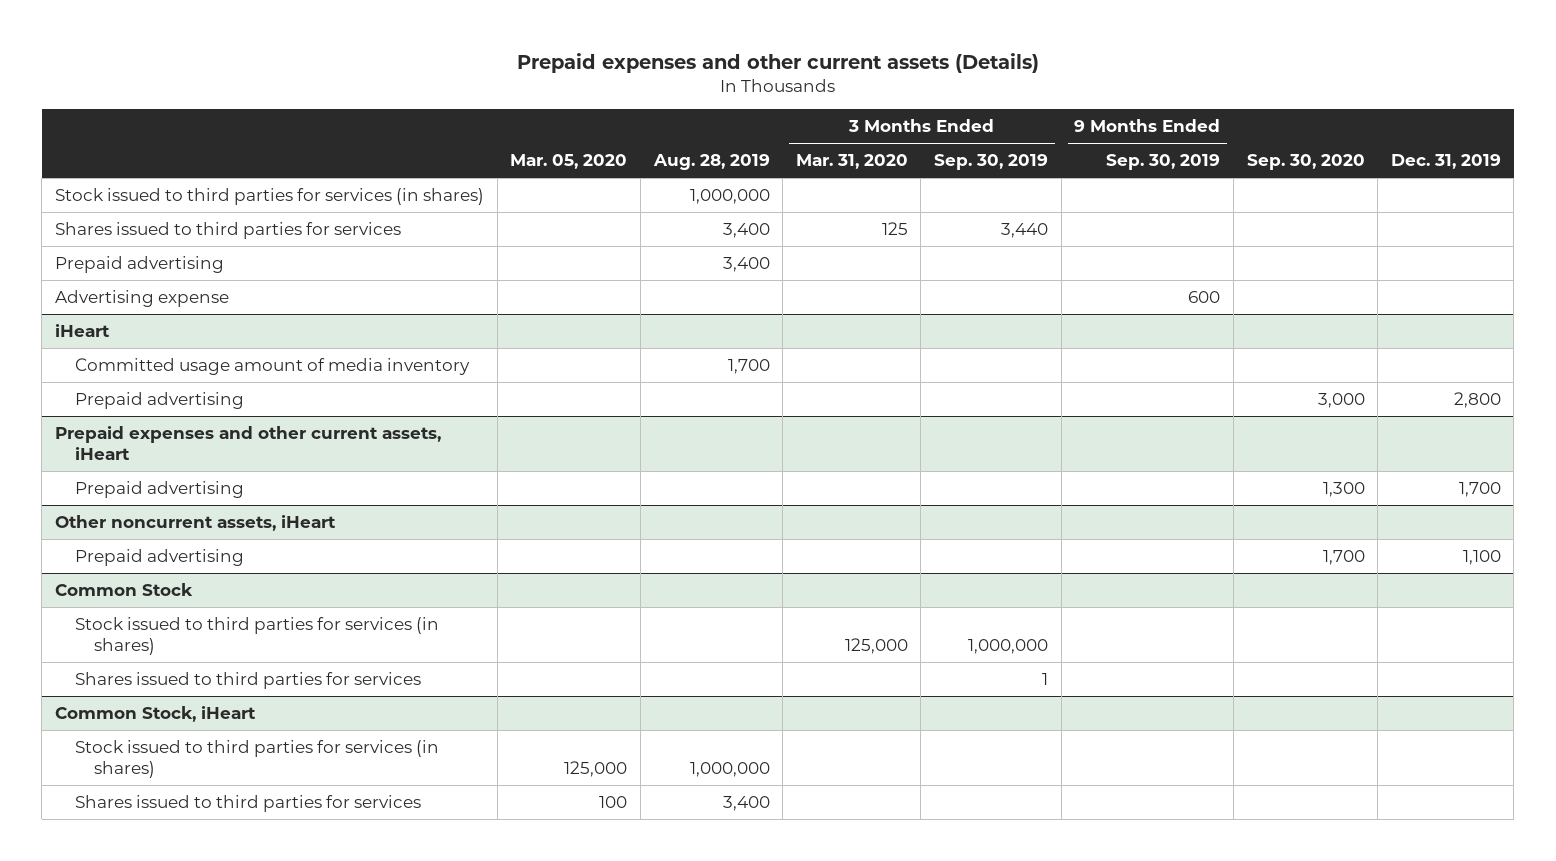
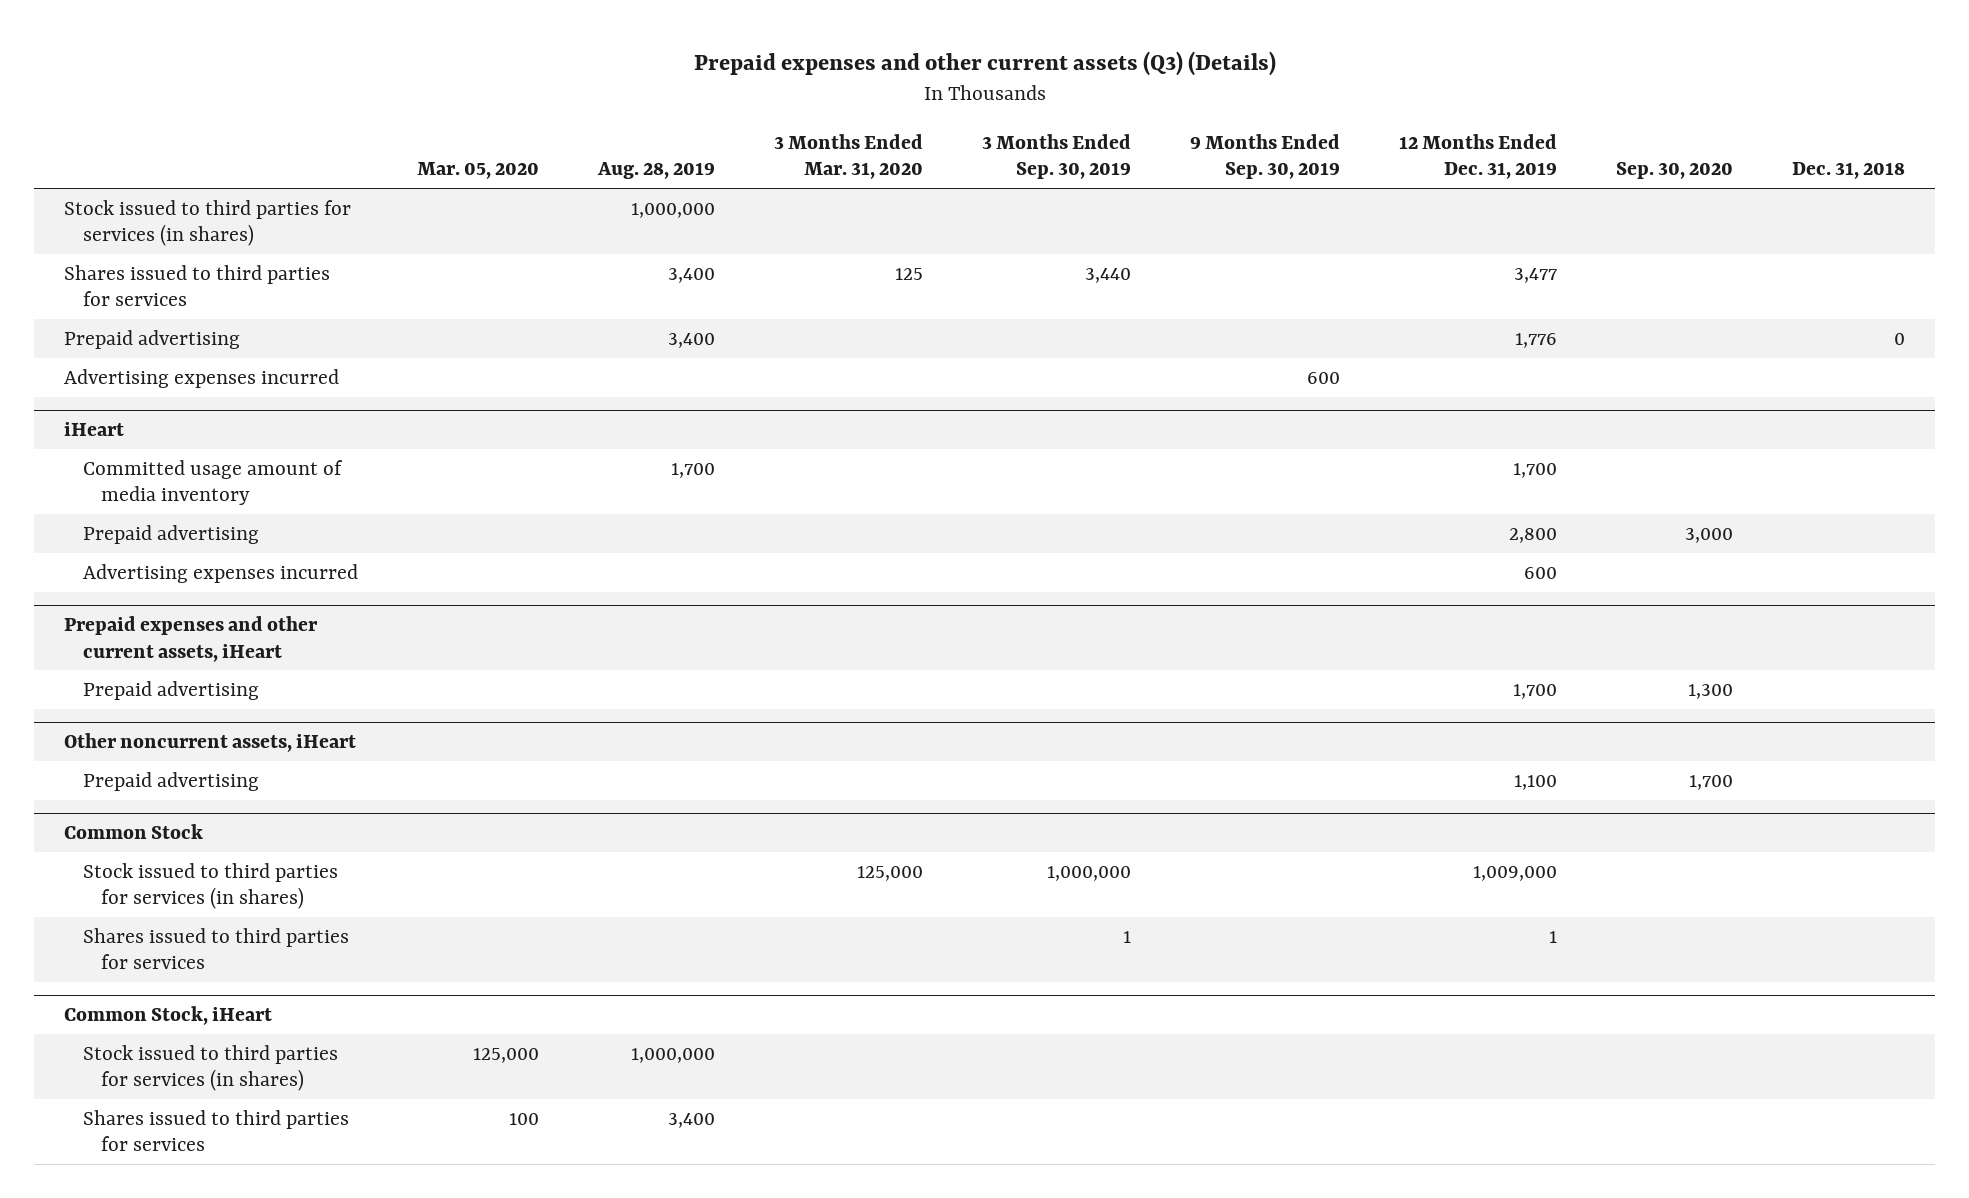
[516,52,1039,73] Prepaid expenses and other current assets (Details) -> [693,50,1276,76] Prepaid expenses and other current assets (Q3) (Details)
[1390,154,1501,170] Dec. 31, 2019 -> none
none -> [1399,133,1558,180] 12 Months Ended Dec. 31, 2019
none -> [1792,162,1906,180] Dec. 31, 2018
[55,290,230,308] Advertising expense -> [63,368,339,388] Advertising expenses incurred
none -> [82,563,358,583] Advertising expenses incurred

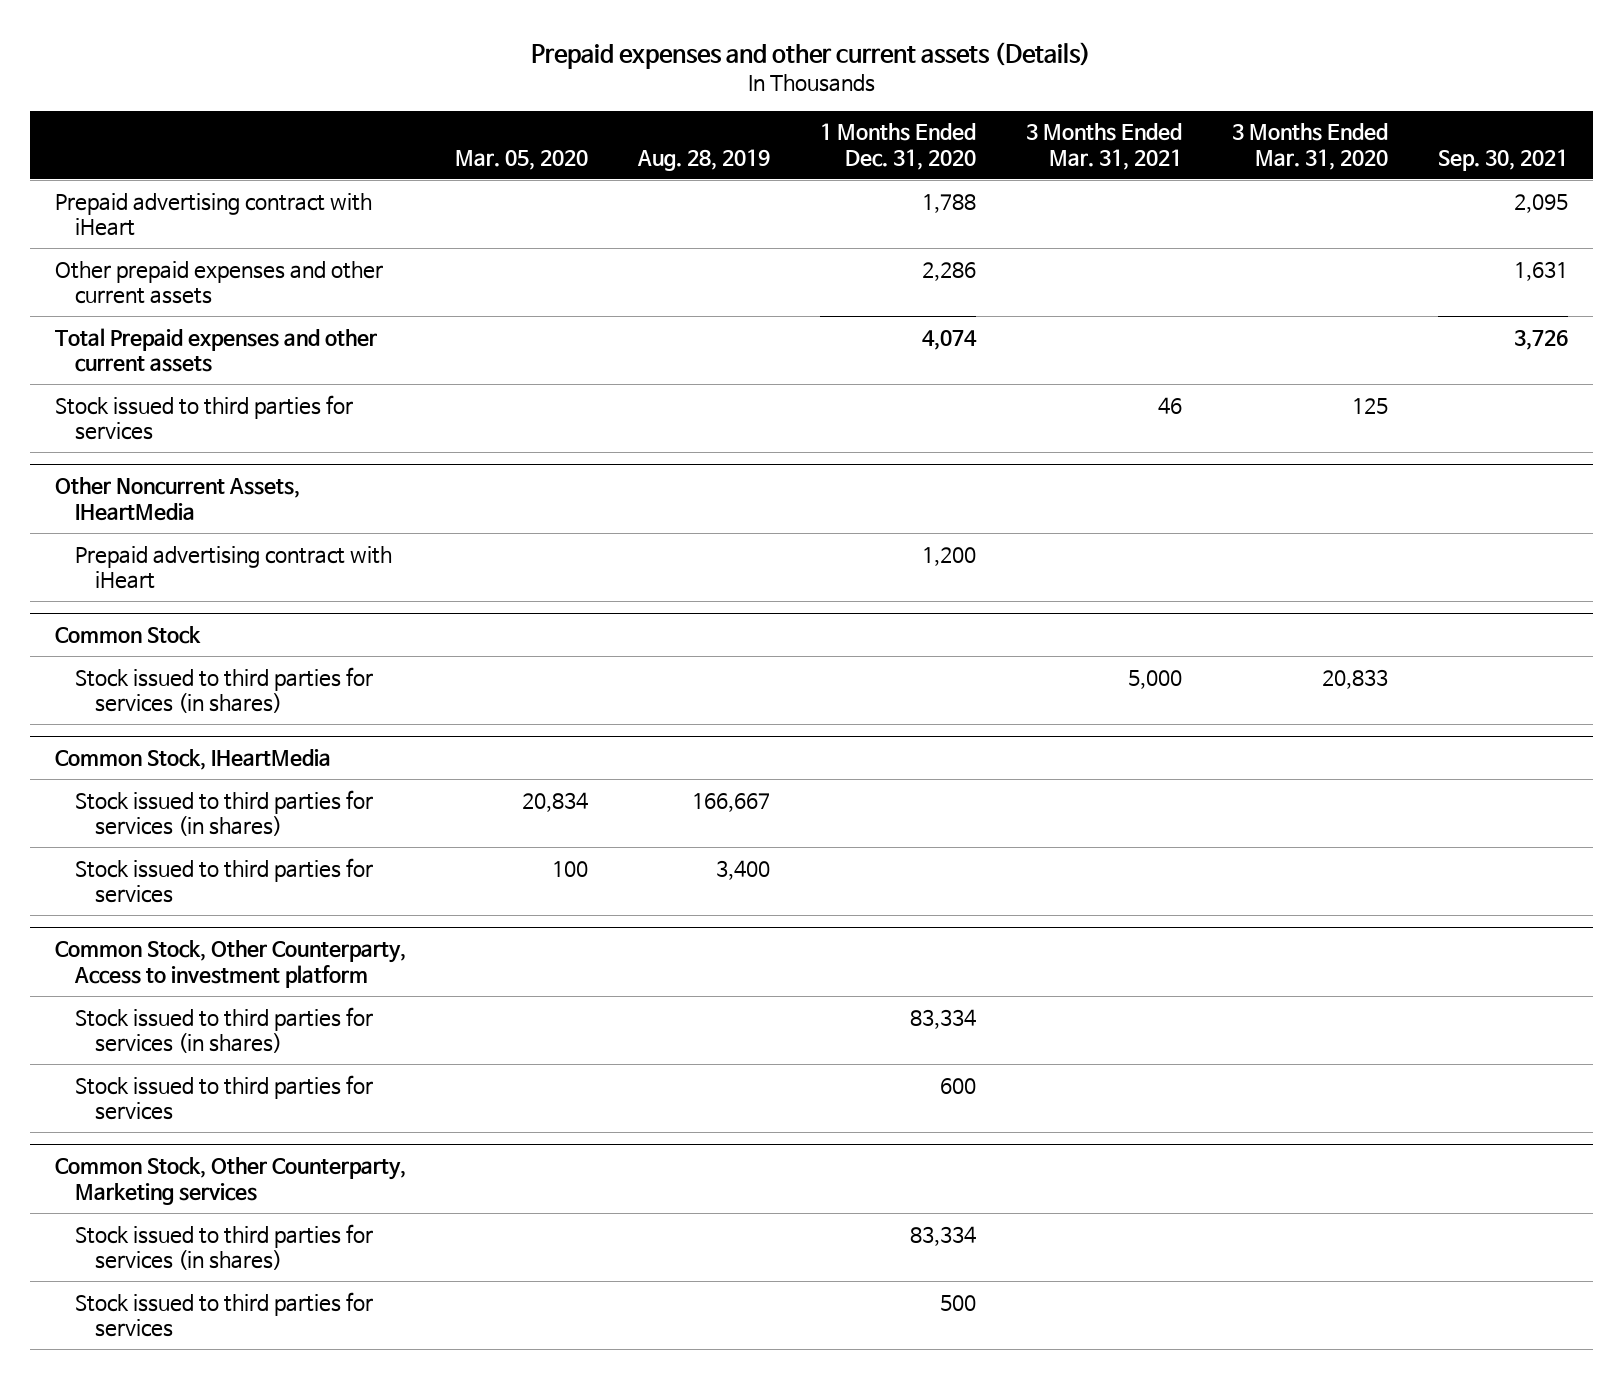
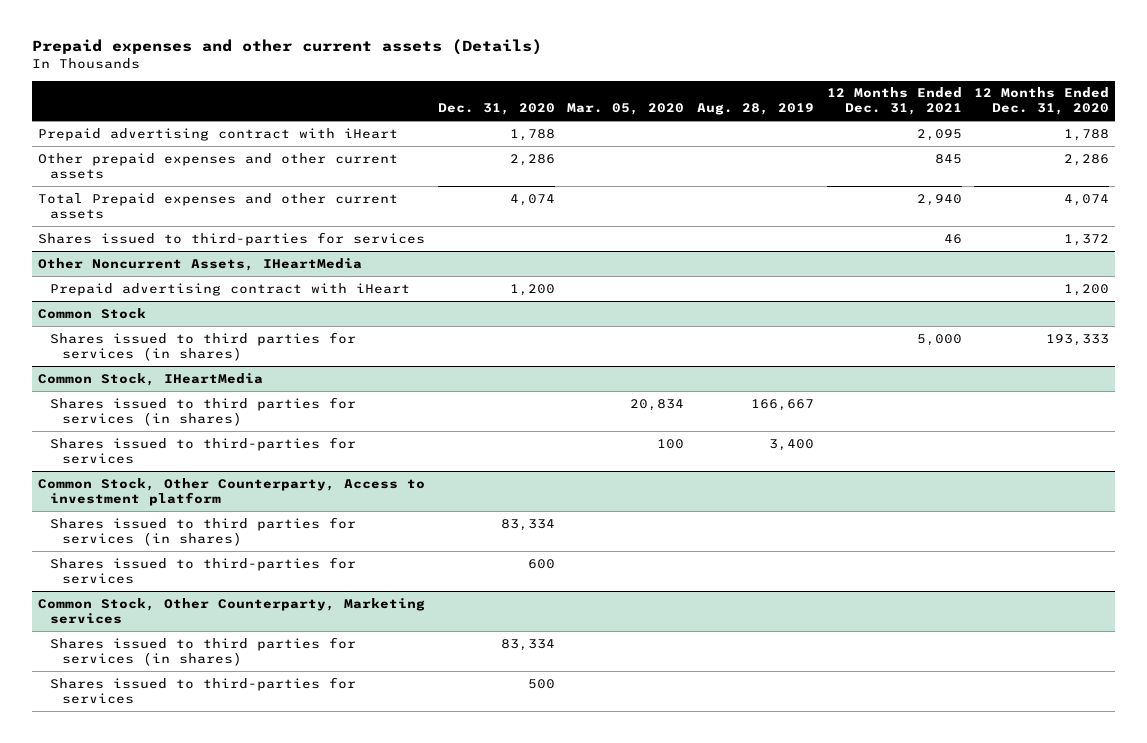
[820,123,977,171] 1 Months Ended Dec. 31, 2020 -> none
[1026,123,1183,171] 3 Months Ended Mar. 31, 2021 -> none
[1231,123,1388,171] 3 Months Ended Mar. 31, 2020 -> none
[1437,149,1568,172] Sep. 30, 2021 -> none
none -> [437,103,555,116] Dec. 31, 2020
none -> [826,87,962,116] 12 Months Ended Dec. 31, 2021
none -> [974,87,1110,116] 12 Months Ended Dec. 31, 2020
[54,394,353,441] Stock issued to third parties for services -> [38,231,426,246] Shares issued to third-parties for services
[74,666,373,714] Stock issued to third parties for services (in shares) -> [50,331,357,361] Shares issued to third parties for services (in shares)
[74,789,373,837] Stock issued to third parties for services (in shares) -> [50,396,357,426] Shares issued to third parties for services (in shares)
[74,857,373,904] Stock issued to third parties for services -> [50,436,357,464] Shares issued to third-parties for services
[74,1006,373,1054] Stock issued to third parties for services (in shares) -> [50,516,357,546] Shares issued to third parties for services (in shares)
[74,1074,373,1121] Stock issued to third parties for services -> [50,556,357,584] Shares issued to third-parties for services
[74,1223,373,1271] Stock issued to third parties for services (in shares) -> [50,636,357,666] Shares issued to third parties for services (in shares)
[74,1291,373,1338] Stock issued to third parties for services -> [50,676,357,704] Shares issued to third-parties for services

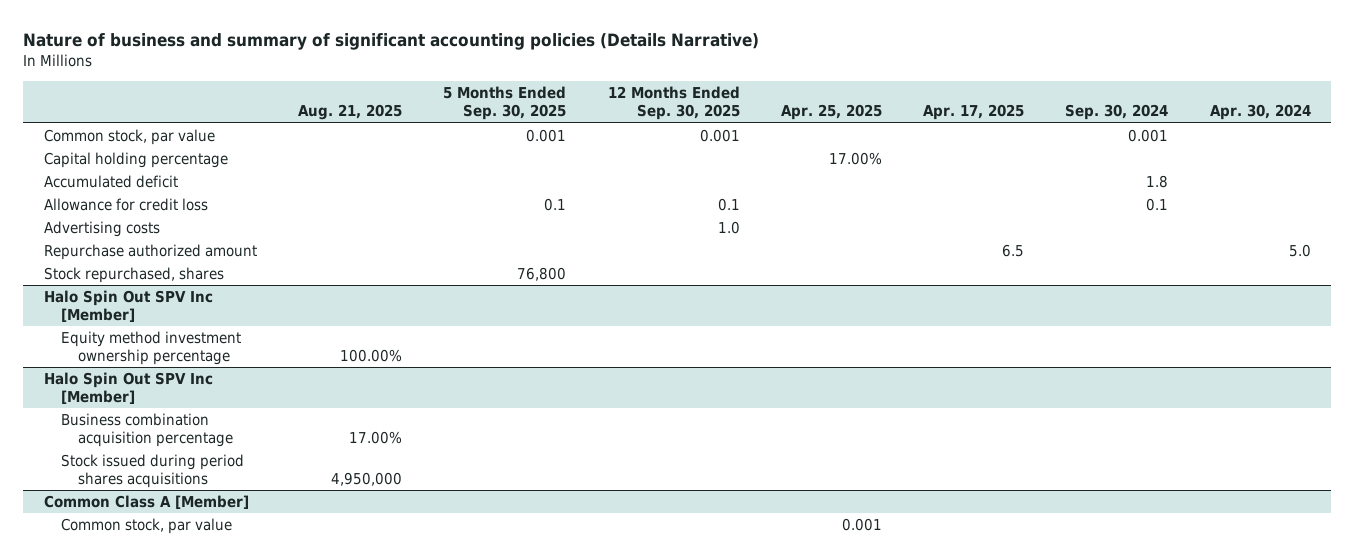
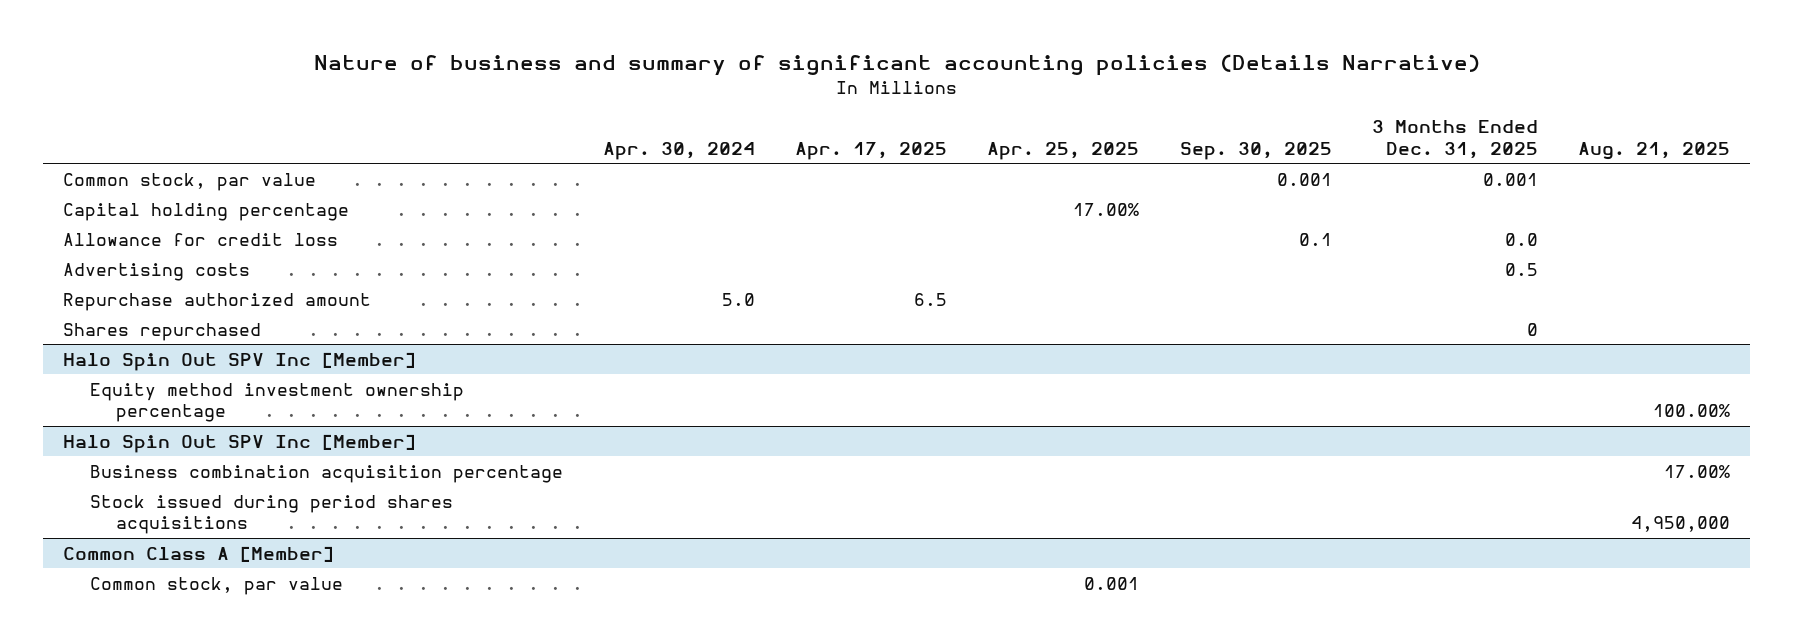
[443,86,567,121] 5 Months Ended Sep. 30, 2025 -> none
[607,86,740,121] 12 Months Ended Sep. 30, 2025 -> none
[1065,104,1169,121] Sep. 30, 2024 -> none
none -> [1179,141,1332,160] Sep. 30, 2025
none -> [1371,120,1538,159] 3 Months Ended Dec. 31, 2025
[43,174,178,188] Accumulated deficit -> none
[43,266,224,283] Stock repurchased, shares -> [63,322,262,341] Shares repurchased

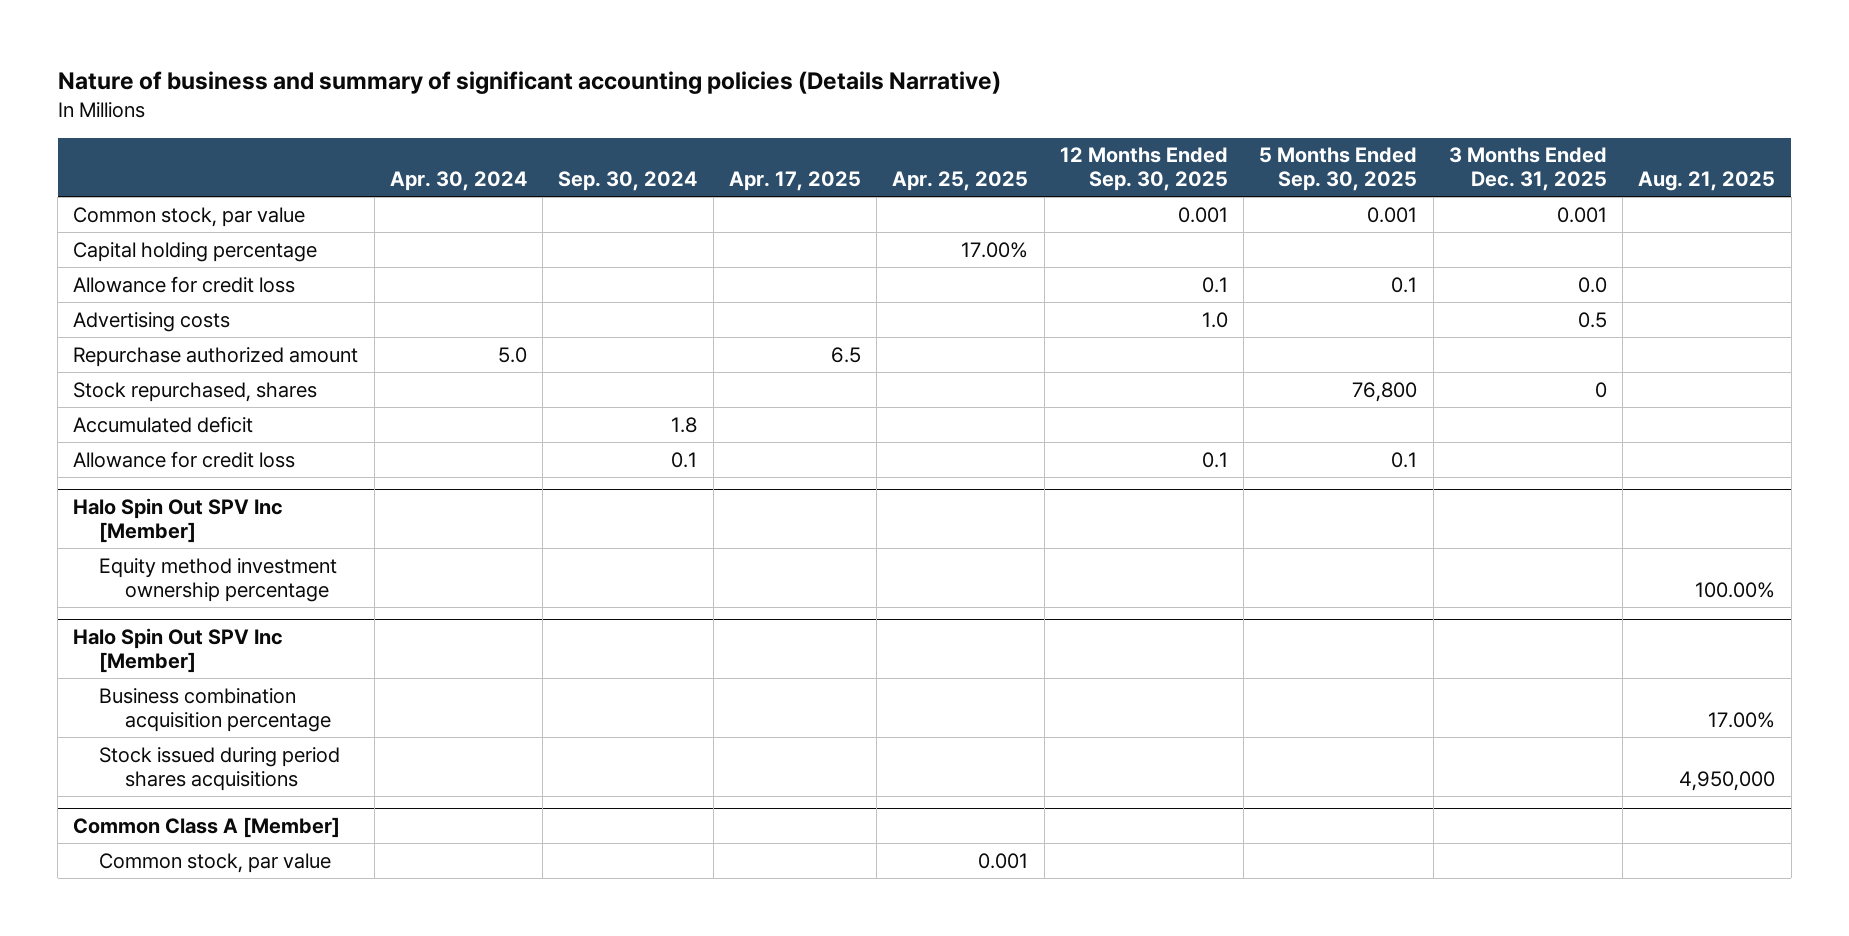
[1179,141,1332,160] Sep. 30, 2025 -> none
none -> [558,171,698,192] Sep. 30, 2024
none -> [1059,147,1228,192] 12 Months Ended Sep. 30, 2025
none -> [1259,147,1418,192] 5 Months Ended Sep. 30, 2025
[63,322,262,341] Shares repurchased -> [73,381,318,402] Stock repurchased, shares
none -> [73,415,254,433] Accumulated deficit
none -> [73,450,296,468] Allowance for credit loss

